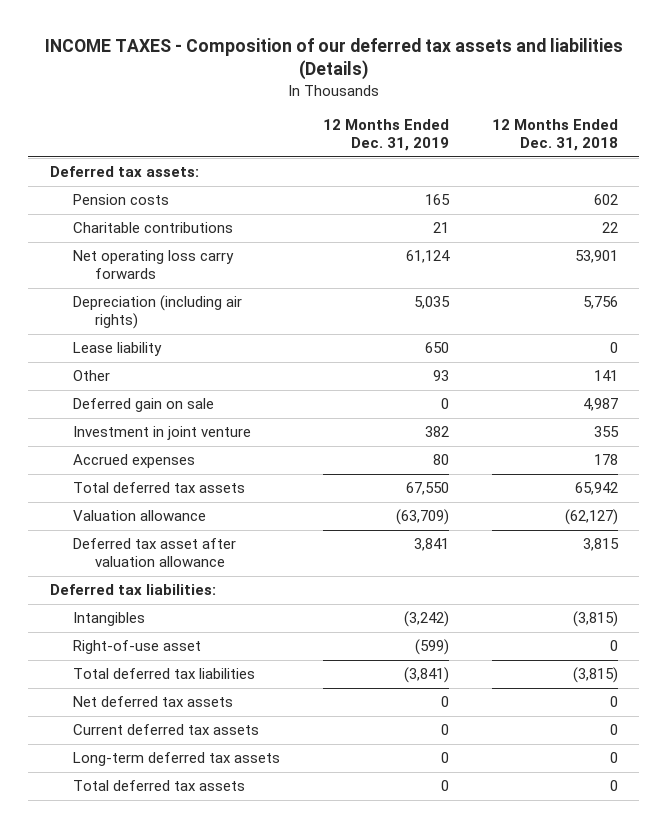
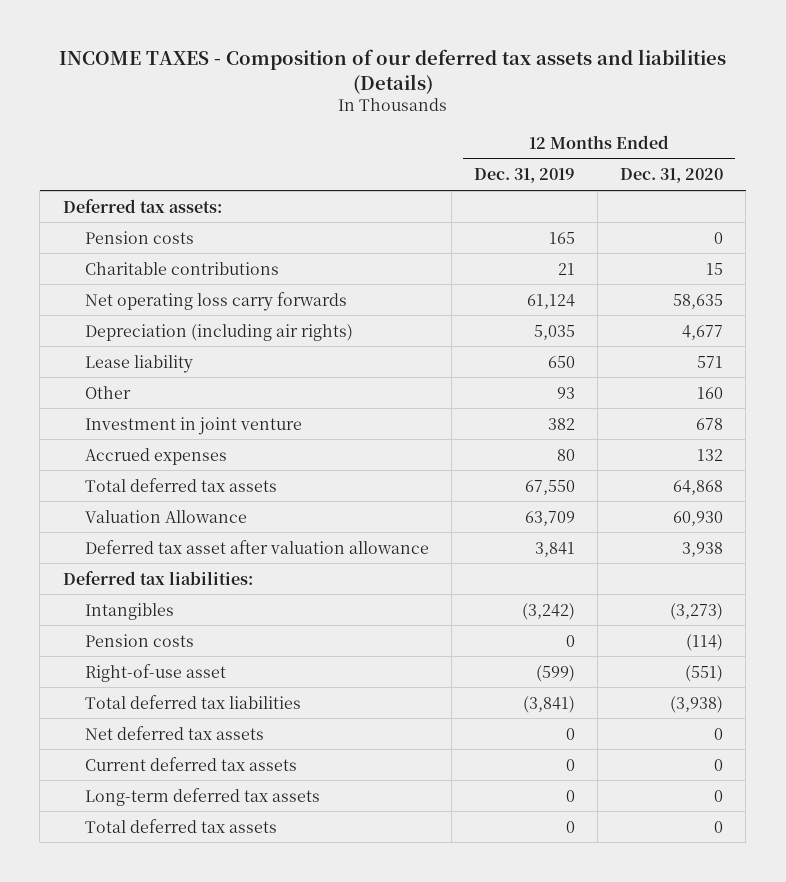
[491,119,618,152] 12 Months Ended Dec. 31, 2018 -> none
none -> [620,168,724,184] Dec. 31, 2020
[72,398,214,413] Deferred gain on sale -> none
[72,510,206,522] Valuation allowance -> [85,509,248,523] Valuation Allowance
[395,509,449,526] (63,709) -> [525,510,576,526] 63,709
none -> [85,633,195,647] Pension costs

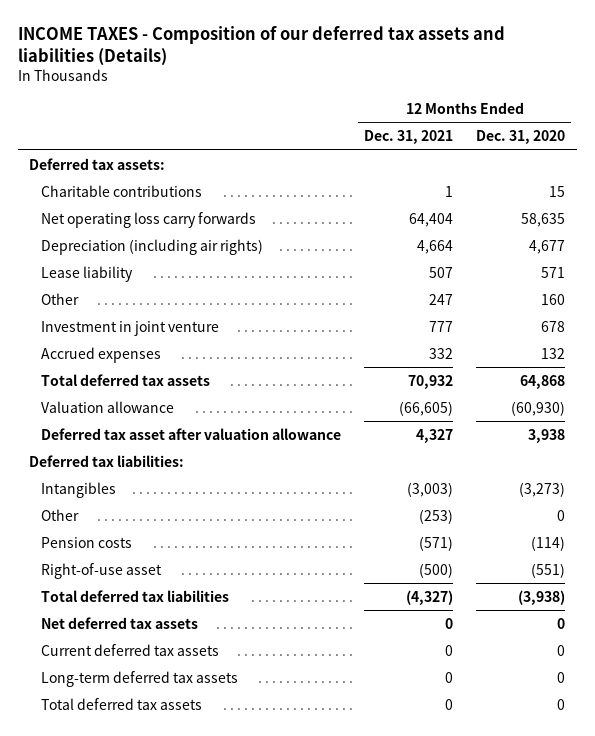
[474,168,576,184] Dec. 31, 2019 -> none
none -> [364,130,454,145] Dec. 31, 2021
[85,230,195,244] Pension costs -> none
[85,509,248,523] Valuation Allowance -> [41,400,175,413] Valuation allowance
[673,510,724,526] 60,930 -> [511,400,566,416] (60,930)
none -> [41,508,80,521] Other

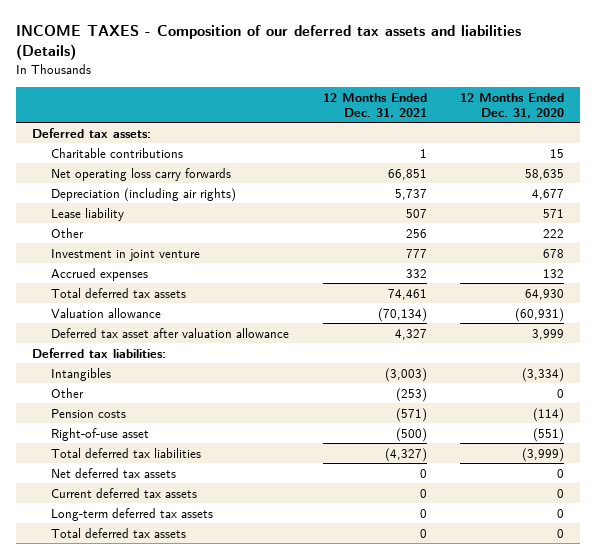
[409,212,454,227] 64,404 -> [387,168,427,180] 66,851
[417,239,454,254] 4,664 -> [394,188,427,200] 5,737
[429,293,454,305] 247 -> [405,228,427,238] 256
[541,293,566,305] 160 -> [542,228,564,238] 222
[408,374,454,389] 70,932 -> [387,288,427,300] 74,461
[520,374,566,389] 64,868 -> [524,288,564,300] 64,930
[399,400,454,416] (66,605) -> [377,307,427,322] (70,134)
[511,400,566,416] (60,930) -> [514,307,564,322] (60,931)
[528,428,566,443] 3,938 -> [531,328,564,340] 3,999
[519,481,566,497] (3,273) -> [521,367,564,382] (3,334)
[518,589,566,605] (3,938) -> [521,447,564,462] (3,999)

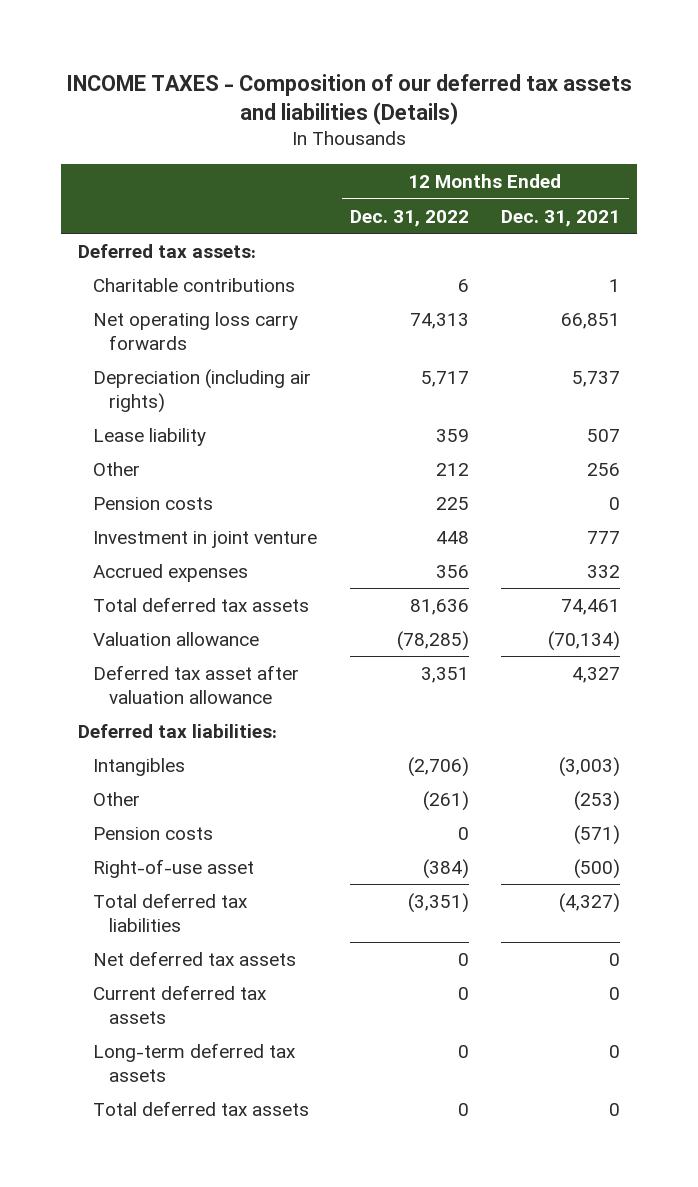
[459,92,564,119] 12 Months Ended Dec. 31, 2020 -> none
none -> [349,209,469,227] Dec. 31, 2022
none -> [93,496,214,510] Pension costs

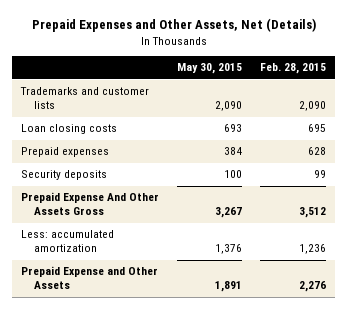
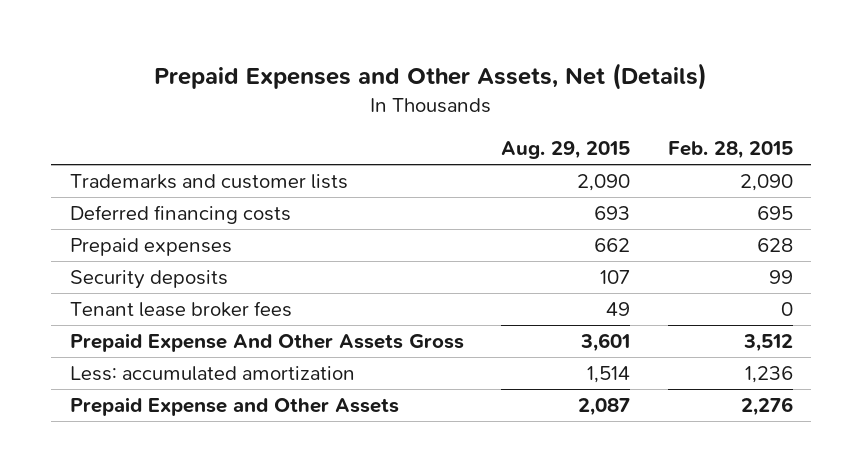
[177,63,243,75] May 30, 2015 -> none
none -> [501,141,631,160] Aug. 29, 2015
[20,124,117,135] Loan closing costs -> [70,204,292,224] Deferred financing costs
none -> [70,300,293,317] Tenant lease broker fees

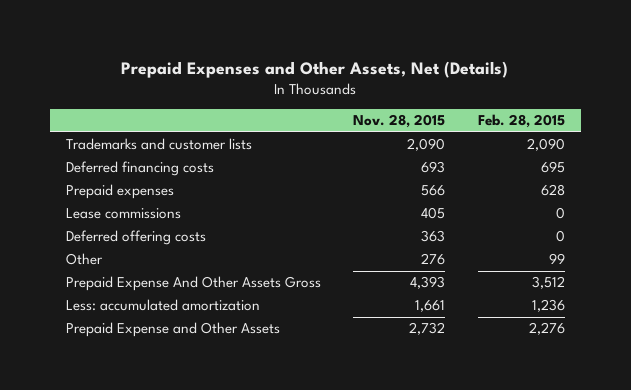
[501,141,631,160] Aug. 29, 2015 -> none
none -> [353,114,446,129] Nov. 28, 2015
[70,269,229,289] Security deposits -> none
[70,300,293,317] Tenant lease broker fees -> none
none -> [66,208,182,220] Lease commissions
none -> [66,230,207,246] Deferred offering costs
none -> [66,253,104,266] Other

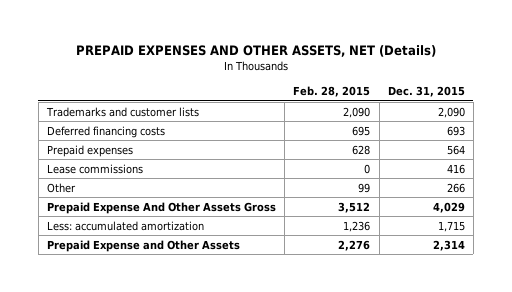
[121,60,509,78] Prepaid Expenses and Other Assets, Net (Details) -> [75,45,436,58] PREPAID EXPENSES AND OTHER ASSETS, NET (Details)
[353,114,446,129] Nov. 28, 2015 -> none
none -> [387,86,465,98] Dec. 31, 2015
[66,230,207,246] Deferred offering costs -> none

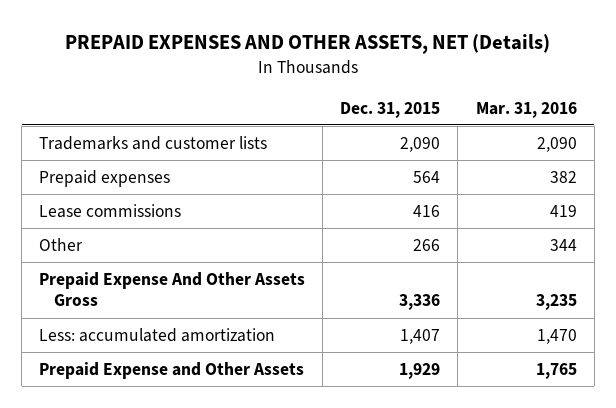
[293,86,371,98] Feb. 28, 2015 -> none
none -> [475,101,577,118] Mar. 31, 2016
[46,125,165,138] Deferred financing costs -> none
[432,201,465,213] 4,029 -> [399,294,441,311] 3,336
[437,220,465,232] 1,715 -> [400,328,441,344] 1,407
[432,239,465,251] 2,314 -> [399,362,441,379] 1,929

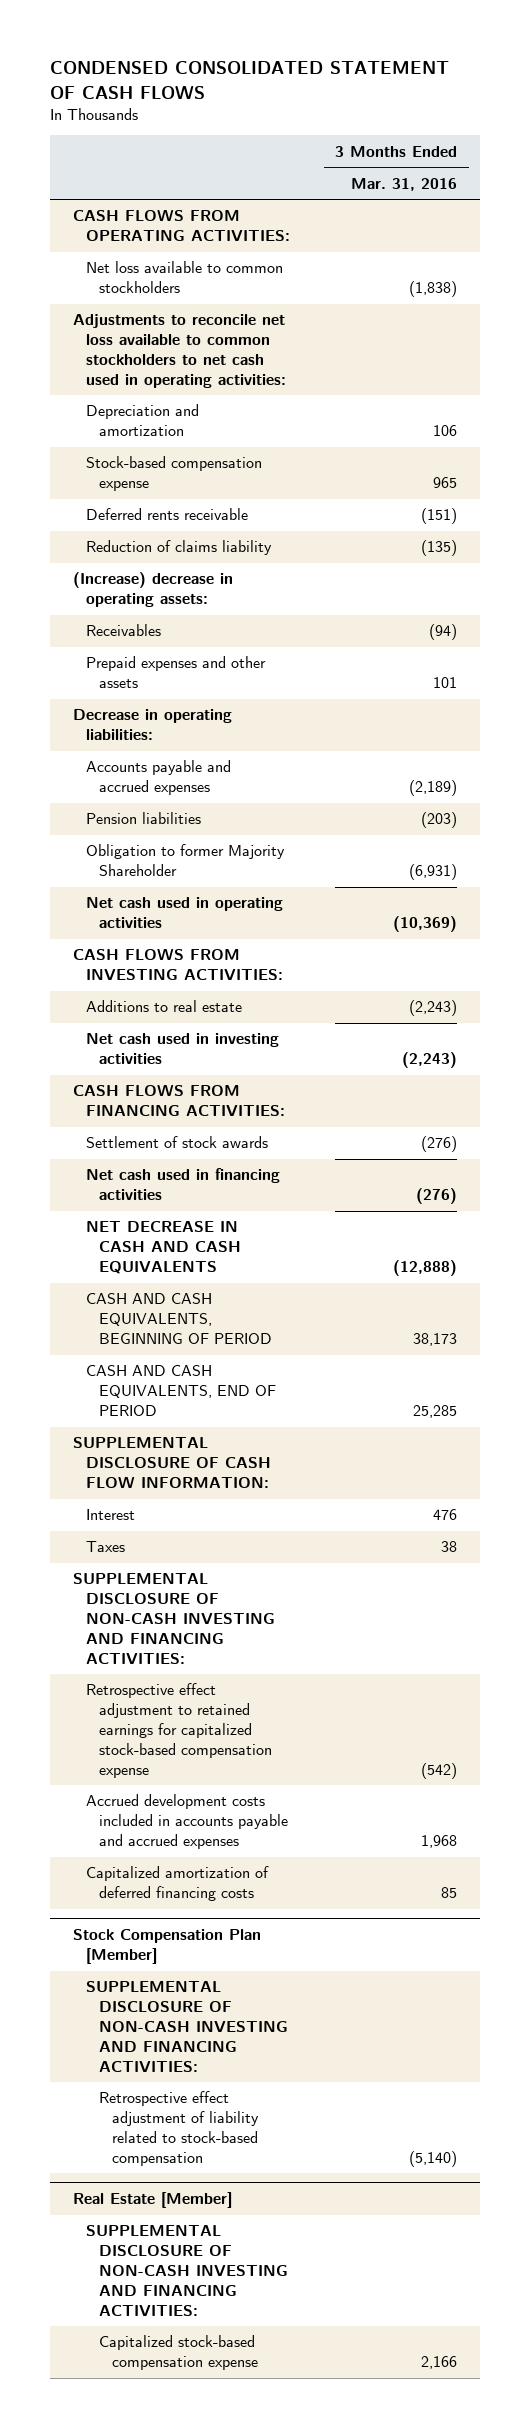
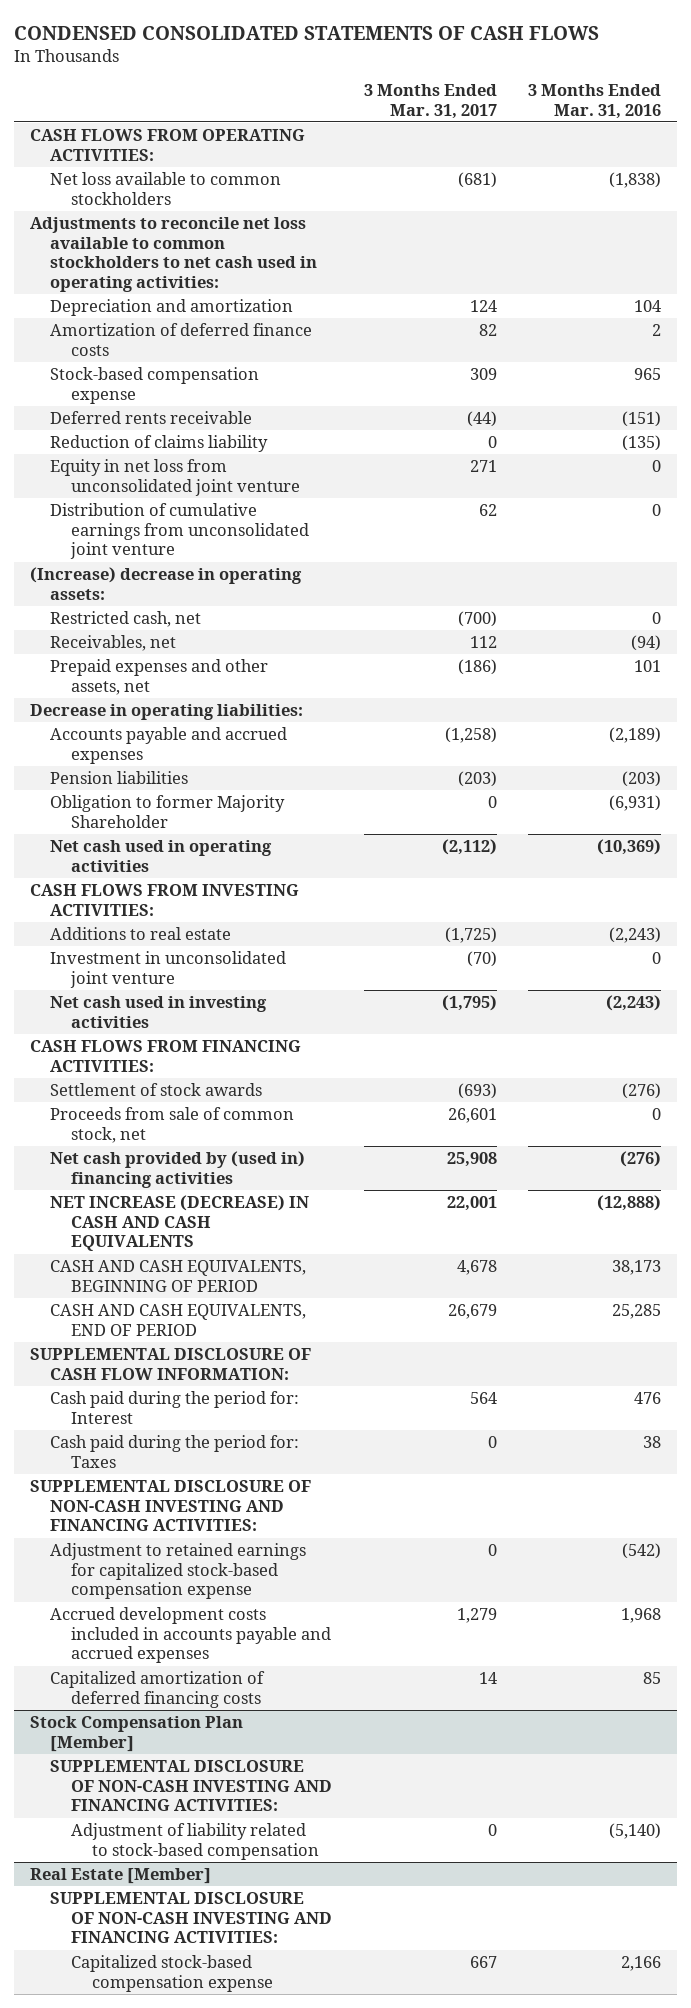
[50,61,450,99] CONDENSED CONSOLIDATED STATEMENT OF CASH FLOWS -> [14,25,600,40] CONDENSED CONSOLIDATED STATEMENTS OF CASH FLOWS
none -> [363,84,497,119] 3 Months Ended Mar. 31, 2017
[433,425,458,437] 106 -> [634,300,662,313] 104
none -> [50,323,313,356] Amortization of deferred finance costs
none -> [50,459,301,496] Equity in net loss from unconsolidated joint venture
none -> [50,503,310,560] Distribution of cumulative earnings from unconsolidated joint venture
none -> [50,611,202,628] Restricted cash, net
[85,624,161,637] Receivables -> [50,635,177,652] Receivables, net
[85,656,266,689] Prepaid expenses and other assets -> [50,659,269,695] Prepaid expenses and other assets, net
none -> [50,951,287,988] Investment in unconsolidated joint venture
none -> [50,1107,295,1143] Proceeds from sale of common stock, net
[85,1168,280,1201] Net cash used in financing activities -> [50,1151,306,1188] Net cash provided by (used in) financing activities
[85,1221,242,1275] NET DECREASE IN CASH AND CASH EQUIVALENTS -> [50,1195,310,1252] NET INCREASE (DECREASE) IN CASH AND CASH EQUIVALENTS
[85,1509,135,1521] Interest -> [50,1391,300,1424] Cash paid during the period for: Interest
[85,1541,125,1553] Taxes -> [50,1435,300,1468] Cash paid during the period for: Taxes
[85,1683,273,1778] Retrospective effect adjustment to retained earnings for capitalized stock-based compensation expense -> [50,1543,307,1600] Adjustment to retained earnings for capitalized stock-based compensation expense
[99,2091,260,2166] Retrospective effect adjustment of liability related to stock-based compensation -> [71,1823,319,1860] Adjustment of liability related to stock-based compensation

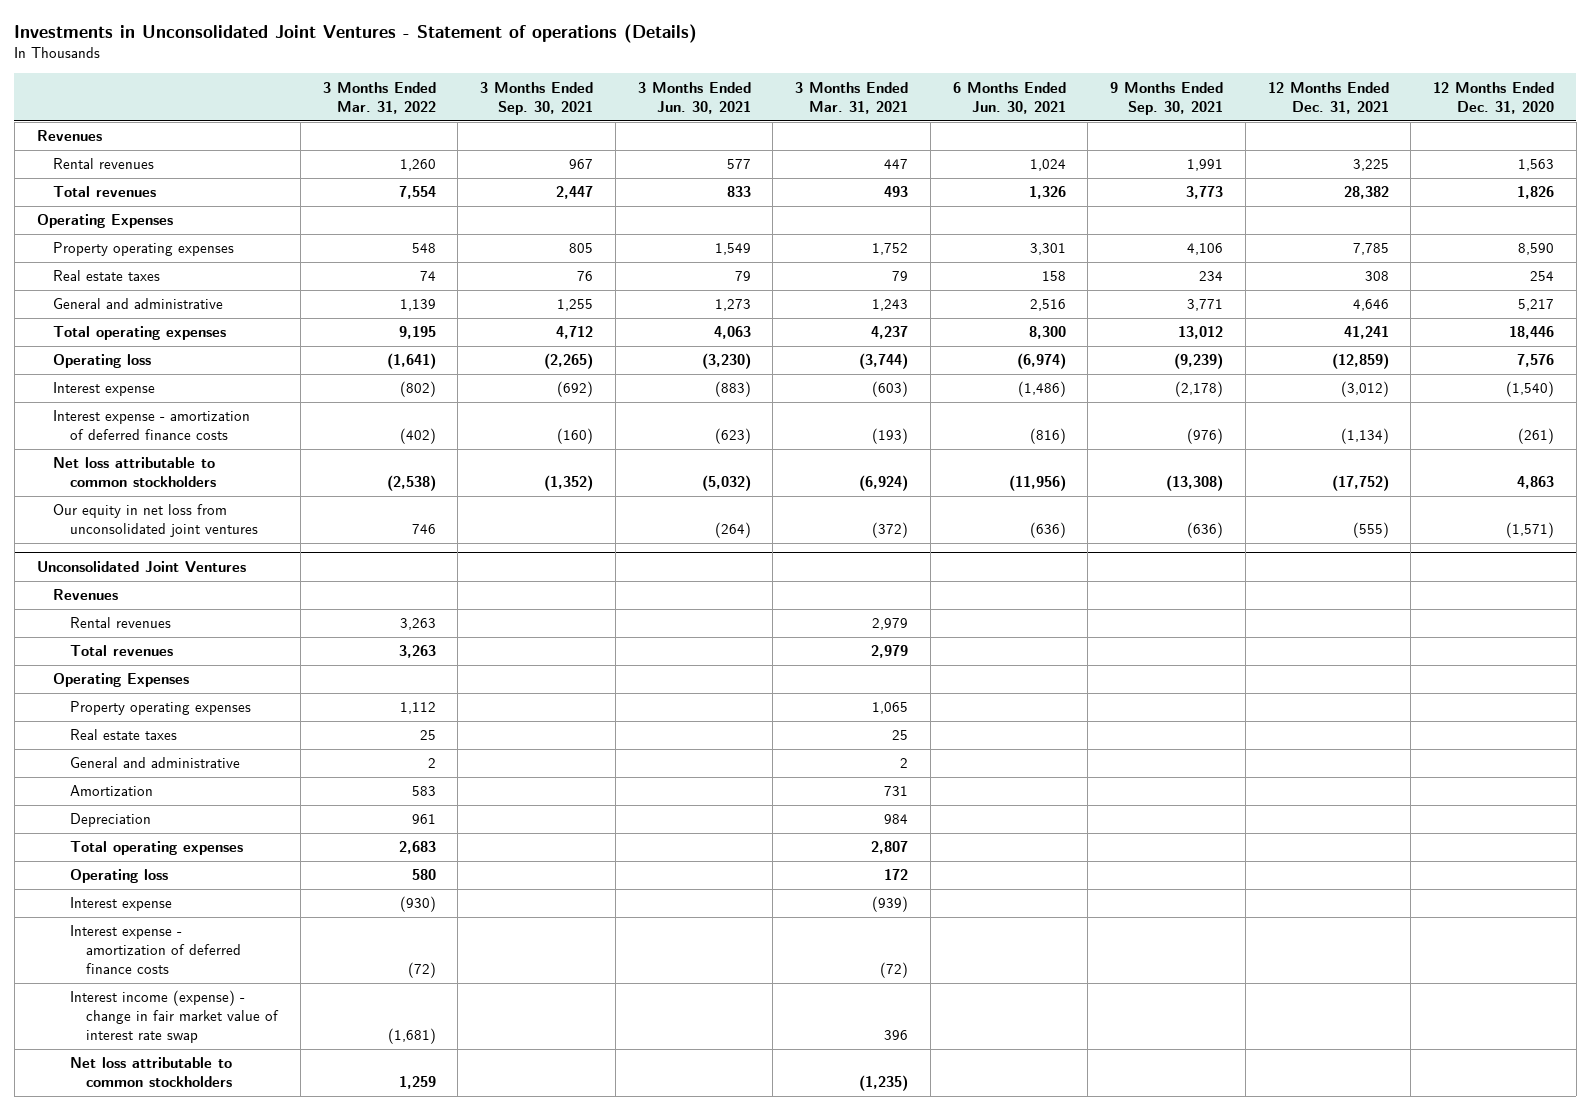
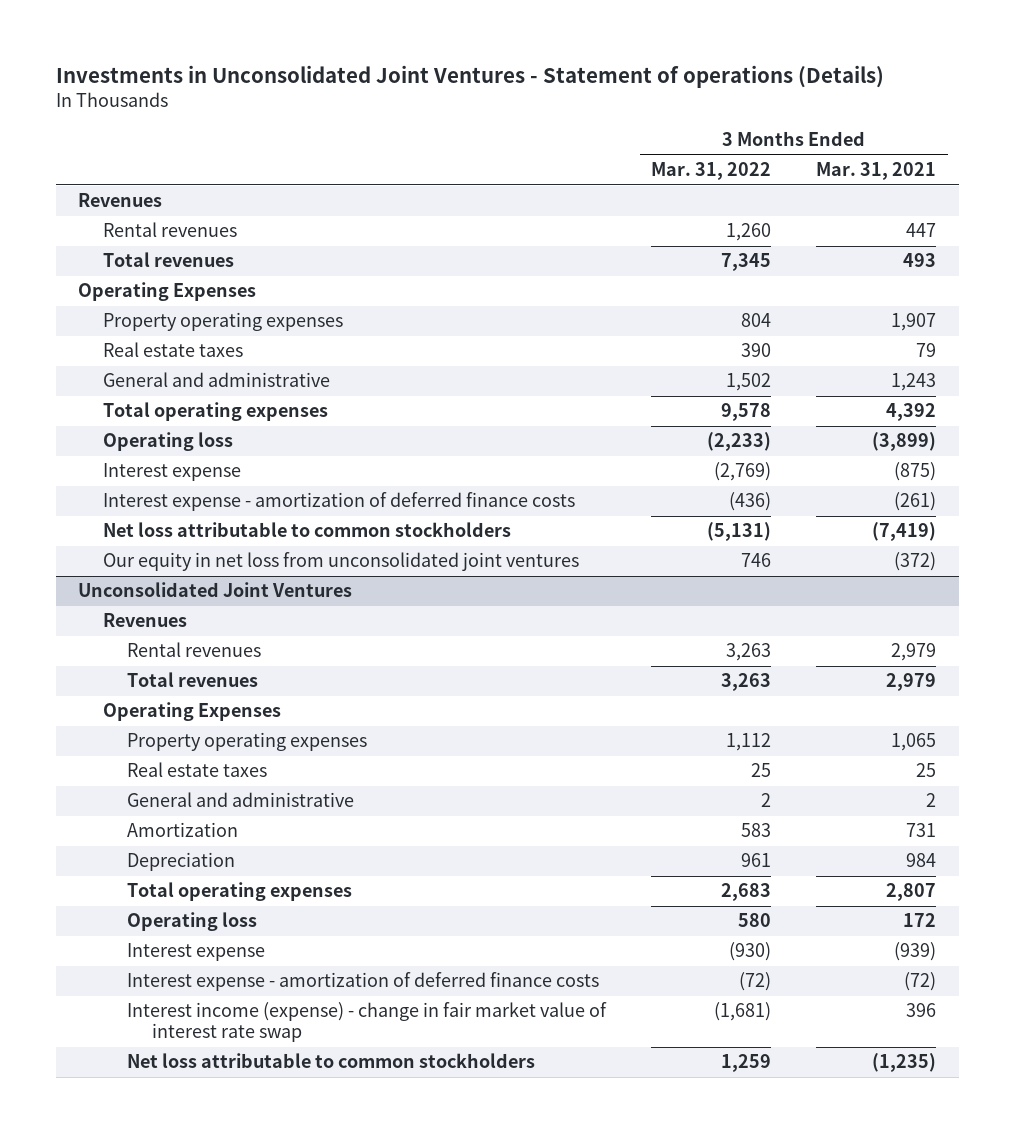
[480,81,594,115] 3 Months Ended Sep. 30, 2021 -> none
[637,81,751,114] 3 Months Ended Jun. 30, 2021 -> none
[952,81,1066,114] 6 Months Ended Jun. 30, 2021 -> none
[1110,81,1224,115] 9 Months Ended Sep. 30, 2021 -> none
[1267,81,1389,114] 12 Months Ended Dec. 31, 2021 -> none
[1433,81,1555,114] 12 Months Ended Dec. 31, 2020 -> none
[398,186,436,200] 7,554 -> [721,253,772,272] 7,345
[411,243,436,254] 548 -> [741,313,772,328] 804
[872,243,909,256] 1,752 -> [891,313,937,332] 1,907
[419,271,436,282] 74 -> [741,343,772,358] 390
[399,299,436,312] 1,139 -> [726,373,772,392] 1,502
[398,326,436,340] 9,195 -> [721,403,772,422] 9,578
[871,326,909,340] 4,237 -> [886,403,937,422] 4,392
[386,353,436,370] (1,641) -> [707,432,772,452] (2,233)
[859,353,909,370] (3,744) -> [872,432,937,452] (3,899)
[399,381,436,398] (802) -> [714,462,772,482] (2,769)
[872,381,909,398] (603) -> [894,462,937,482] (875)
[399,428,436,445] (402) -> [729,492,772,512] (436)
[872,428,909,445] (193) -> [894,492,937,512] (261)
[386,475,436,492] (2,538) -> [707,522,772,542] (5,131)
[859,475,909,492] (6,924) -> [872,522,937,542] (7,419)

